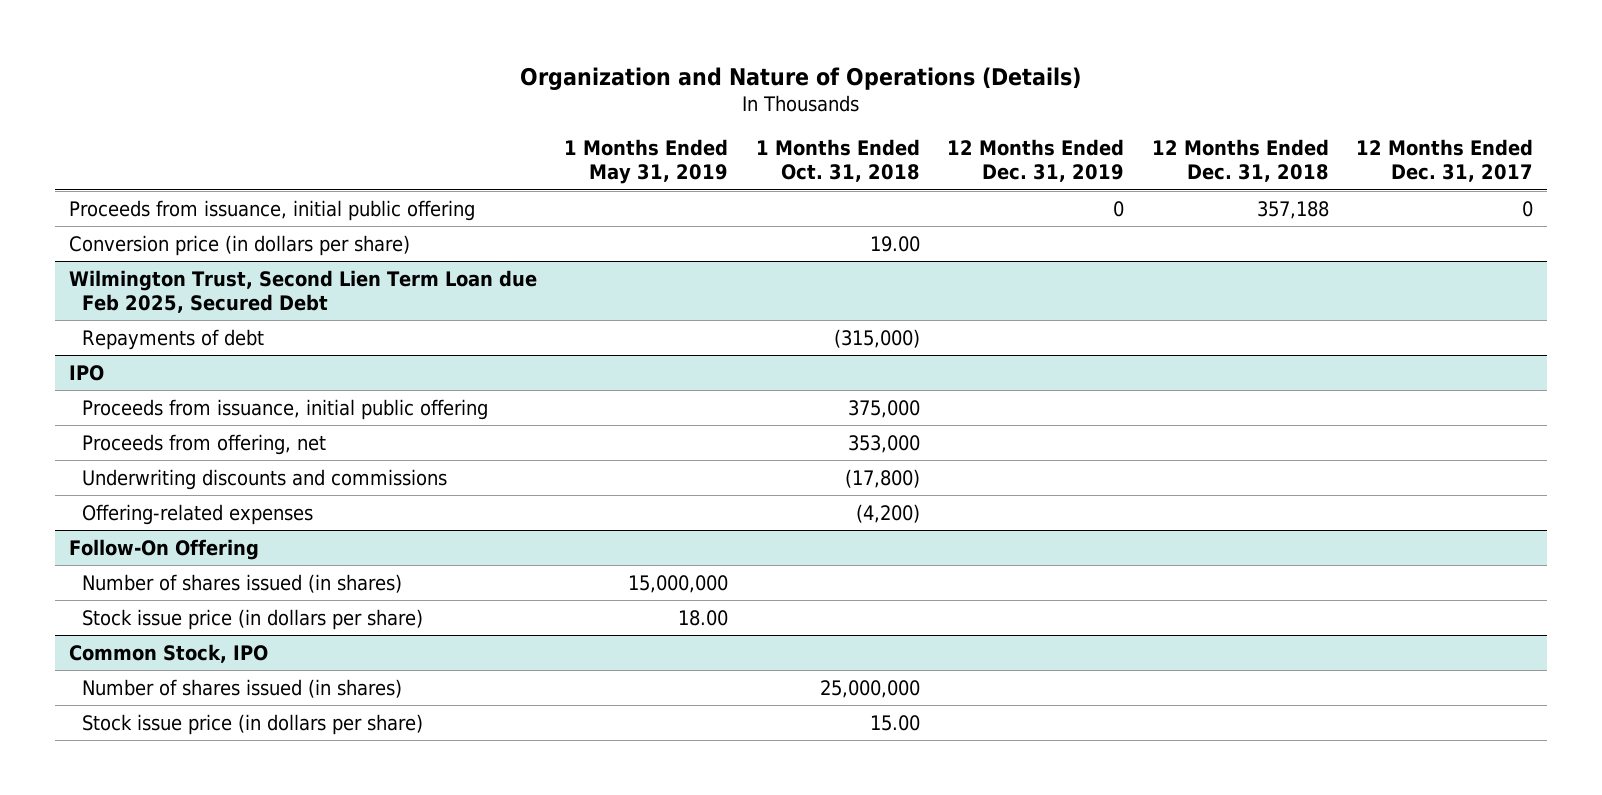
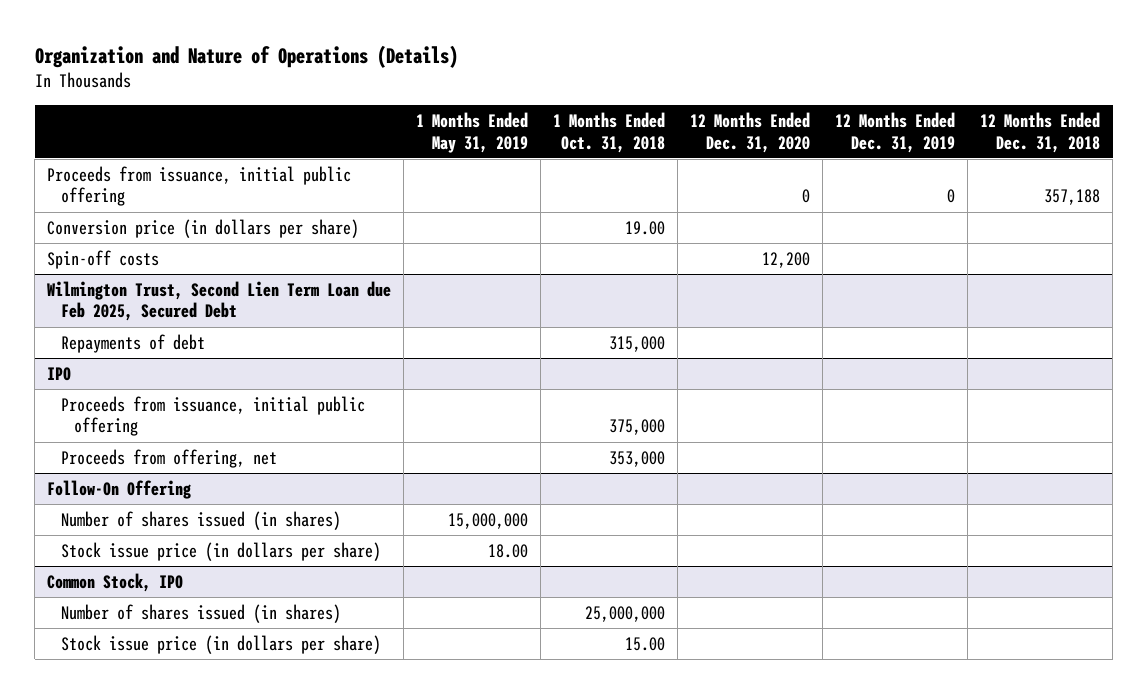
[1356,139,1534,183] 12 Months Ended Dec. 31, 2017 -> none
none -> [690,112,811,153] 12 Months Ended Dec. 31, 2020
none -> [47,249,160,269] Spin-off costs
[833,328,920,348] (315,000) -> [609,335,666,352] 315,000
[82,468,448,490] Underwriting discounts and commissions -> none
[82,503,314,525] Offering-related expenses -> none

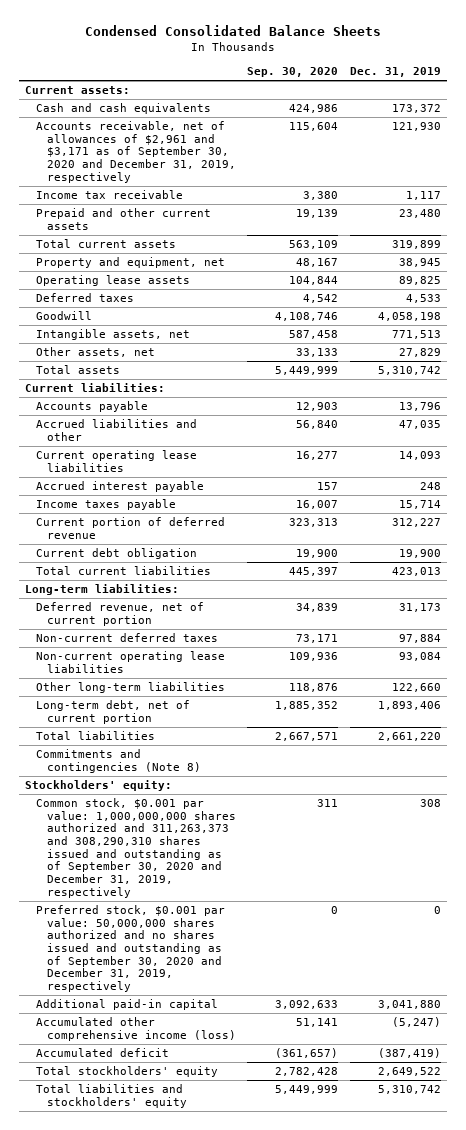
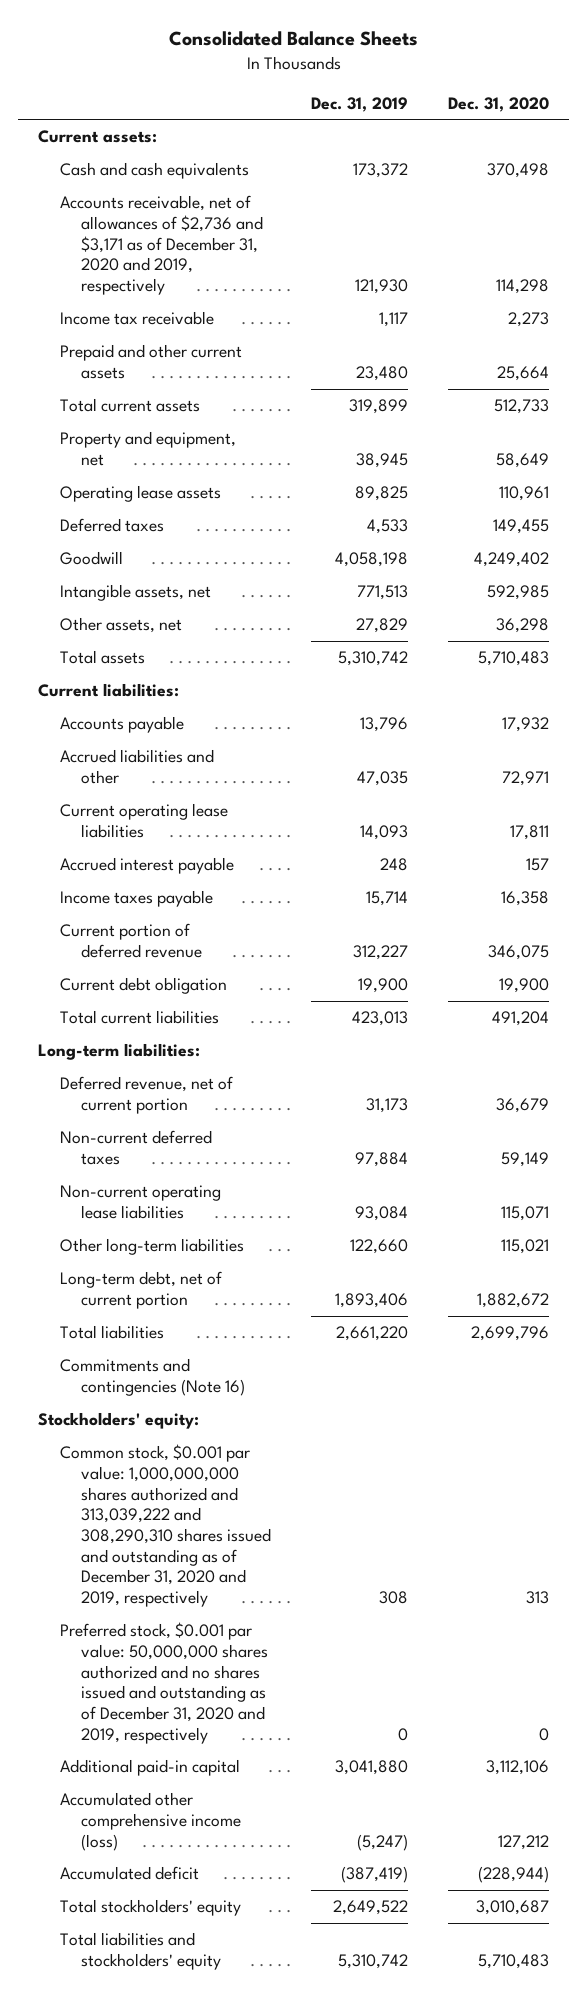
[84,25,381,37] Condensed Consolidated Balance Sheets -> [168,31,418,47] Consolidated Balance Sheets
[247,66,339,77] Sep. 30, 2020 -> none
none -> [448,96,550,112] Dec. 31, 2020
[35,121,236,183] Accounts receivable, net of allowances of $2,961 and $3,171 as of September 30, 2020 and December 31, 2019, respectively -> [59,195,264,295] Accounts receivable, net of allowances of $2,736 and $3,171 as of December 31, 2020 and 2019, respectively
[35,749,201,773] Commitments and contingencies (Note 8) -> [59,1358,246,1396] Commitments and contingencies (Note 16)
[35,798,236,898] Common stock, $0.001 par value: 1,000,000,000 shares authorized and 311,263,373 and 308,290,310 shares issued and outstanding as of September 30, 2020 and December 31, 2019, respectively -> [59,1444,272,1607] Common stock, $0.001 par value: 1,000,000,000 shares authorized and 313,039,222 and 308,290,310 shares issued and outstanding as of December 31, 2020 and 2019, respectively
[35,905,225,993] Preferred stock, $0.001 par value: 50,000,000 shares authorized and no shares issued and outstanding as of September 30, 2020 and December 31, 2019, respectively -> [59,1622,269,1744] Preferred stock, $0.001 par value: 50,000,000 shares authorized and no shares issued and outstanding as of December 31, 2020 and 2019, respectively

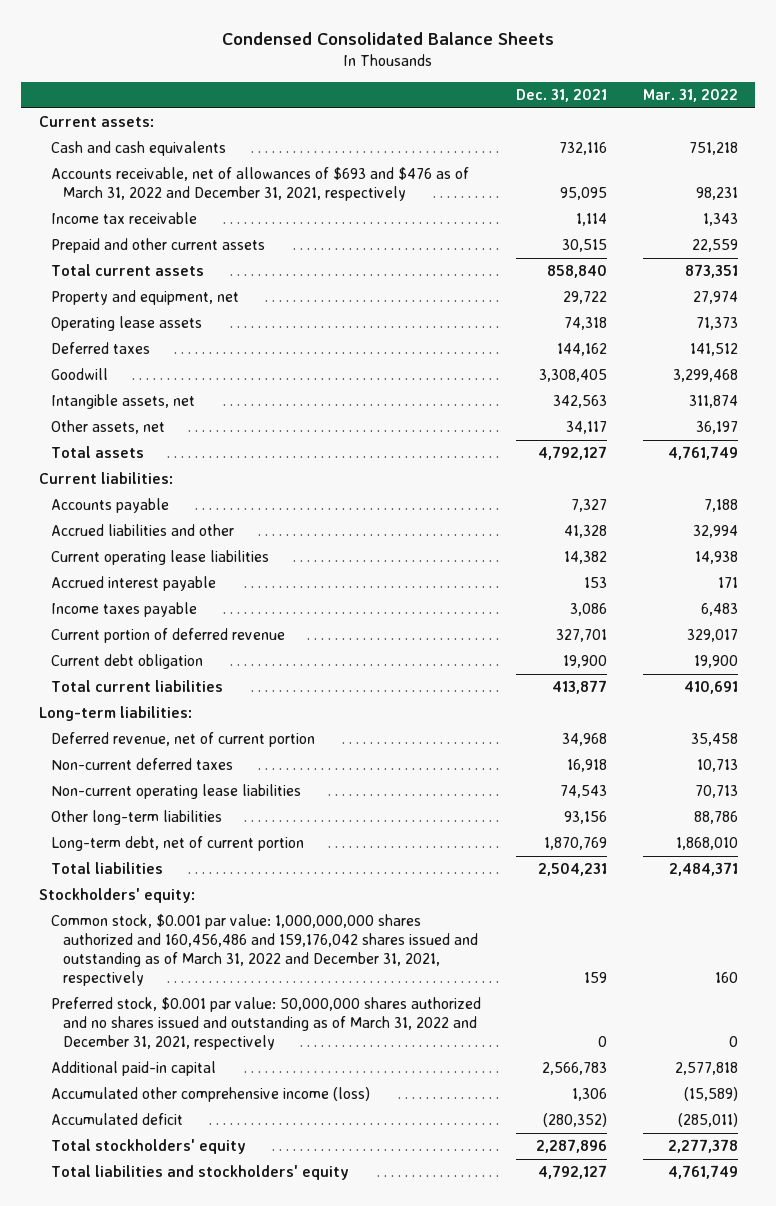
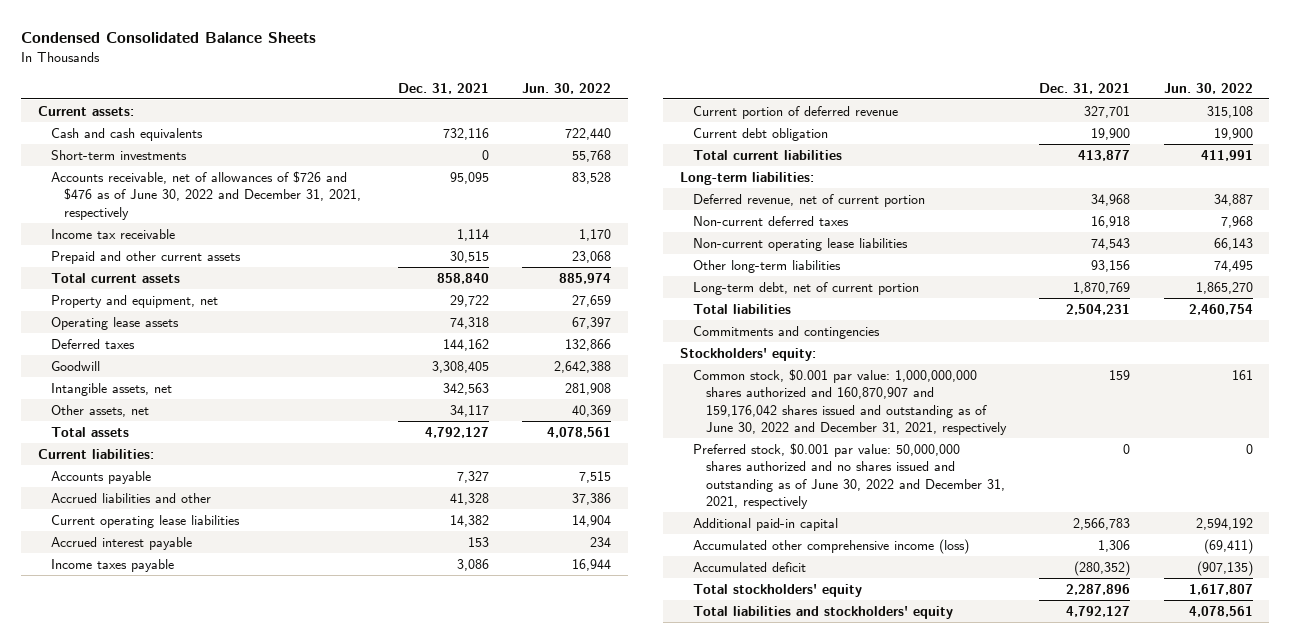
[642,89,738,103] Mar. 31, 2022 -> none
none -> [522,82,612,94] Jun. 30, 2022
none -> [51,149,188,160] Short-term investments
[50,167,469,202] Accounts receivable, net of allowances of $693 and $476 as of March 31, 2022 and December 31, 2021, respectively -> [51,170,362,220] Accounts receivable, net of allowances of $726 and $476 as of June 30, 2022 and December 31, 2021, respectively
none -> [692,325,880,339] Commitments and contingencies
[50,914,478,986] Common stock, $0.001 par value: 1,000,000,000 shares authorized and 160,456,486 and 159,176,042 shares issued and outstanding as of March 31, 2022 and December 31, 2021, respectively -> [692,368,1007,435] Common stock, $0.001 par value: 1,000,000,000 shares authorized and 160,870,907 and 159,176,042 shares issued and outstanding as of June 30, 2022 and December 31, 2021, respectively
[50,997,481,1051] Preferred stock, $0.001 par value: 50,000,000 shares authorized and no shares issued and outstanding as of March 31, 2022 and December 31, 2021, respectively -> [692,442,1005,509] Preferred stock, $0.001 par value: 50,000,000 shares authorized and no shares issued and outstanding as of June 30, 2022 and December 31, 2021, respectively

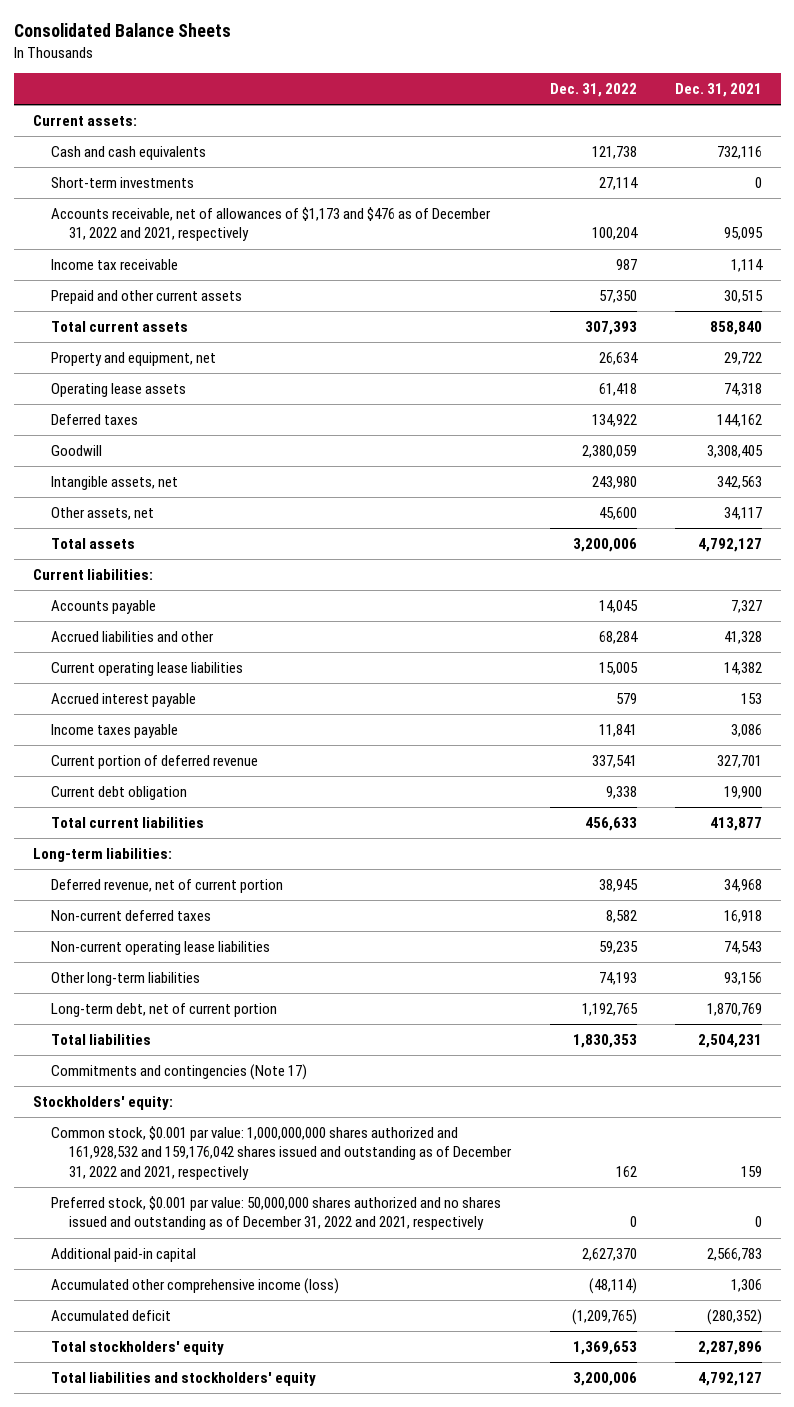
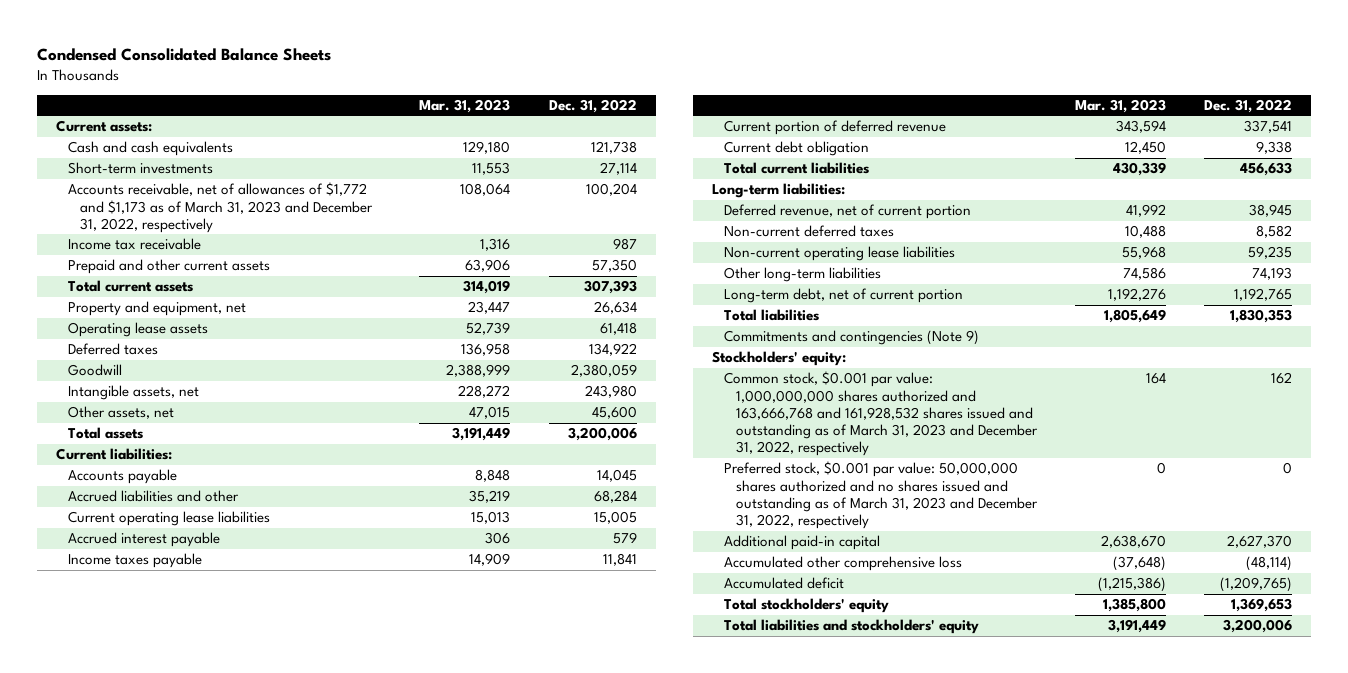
[13,23,231,38] Consolidated Balance Sheets -> [36,47,331,61] Condensed Consolidated Balance Sheets
[674,83,762,98] Dec. 31, 2021 -> none
none -> [419,98,511,113] Mar. 31, 2023
[51,207,492,242] Accounts receivable, net of allowances of $1,173 and $476 as of December 31, 2022 and 2021, respectively -> [68,182,373,233] Accounts receivable, net of allowances of $1,772 and $1,173 as of March 31, 2023 and December 31, 2022, respectively
[51,1064,308,1081] Commitments and contingencies (Note 17) -> [723,330,979,346] Commitments and contingencies (Note 9)
[51,1126,513,1180] Common stock, $0.001 par value: 1,000,000,000 shares authorized and 161,928,532 and 159,176,042 shares issued and outstanding as of December 31, 2022 and 2021, respectively -> [723,371,1038,457] Common stock, $0.001 par value: 1,000,000,000 shares authorized and 163,666,768 and 161,928,532 shares issued and outstanding as of March 31, 2023 and December 31, 2022, respectively
[51,1196,502,1231] Preferred stock, $0.001 par value: 50,000,000 shares authorized and no shares issued and outstanding as of December 31, 2022 and 2021, respectively -> [723,461,1038,529] Preferred stock, $0.001 par value: 50,000,000 shares authorized and no shares issued and outstanding as of March 31, 2023 and December 31, 2022, respectively
[51,1278,340,1295] Accumulated other comprehensive income (loss) -> [723,556,962,572] Accumulated other comprehensive loss

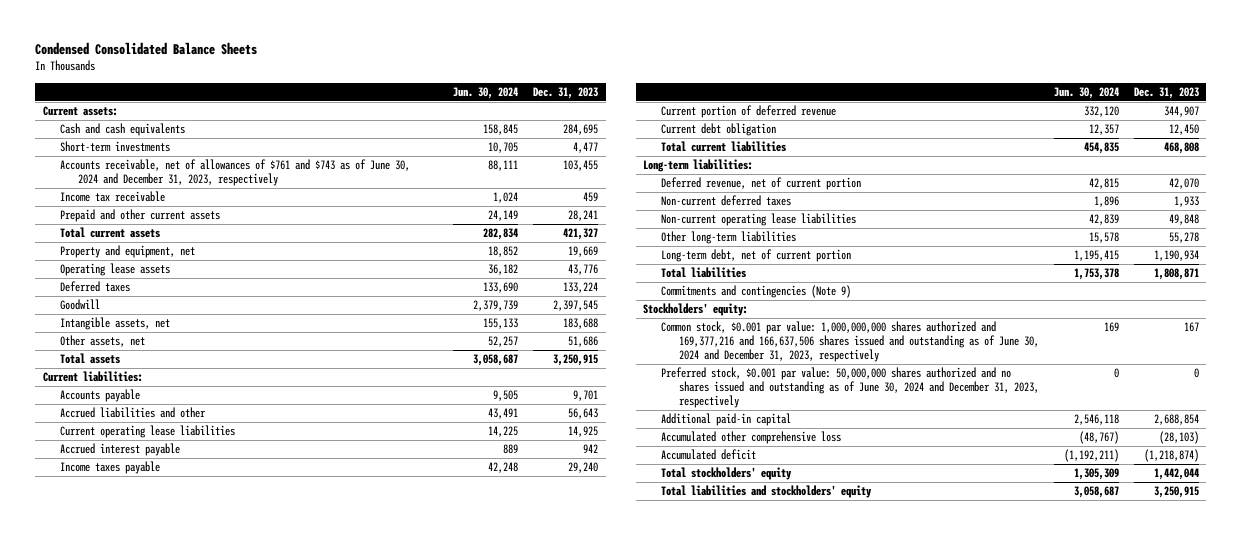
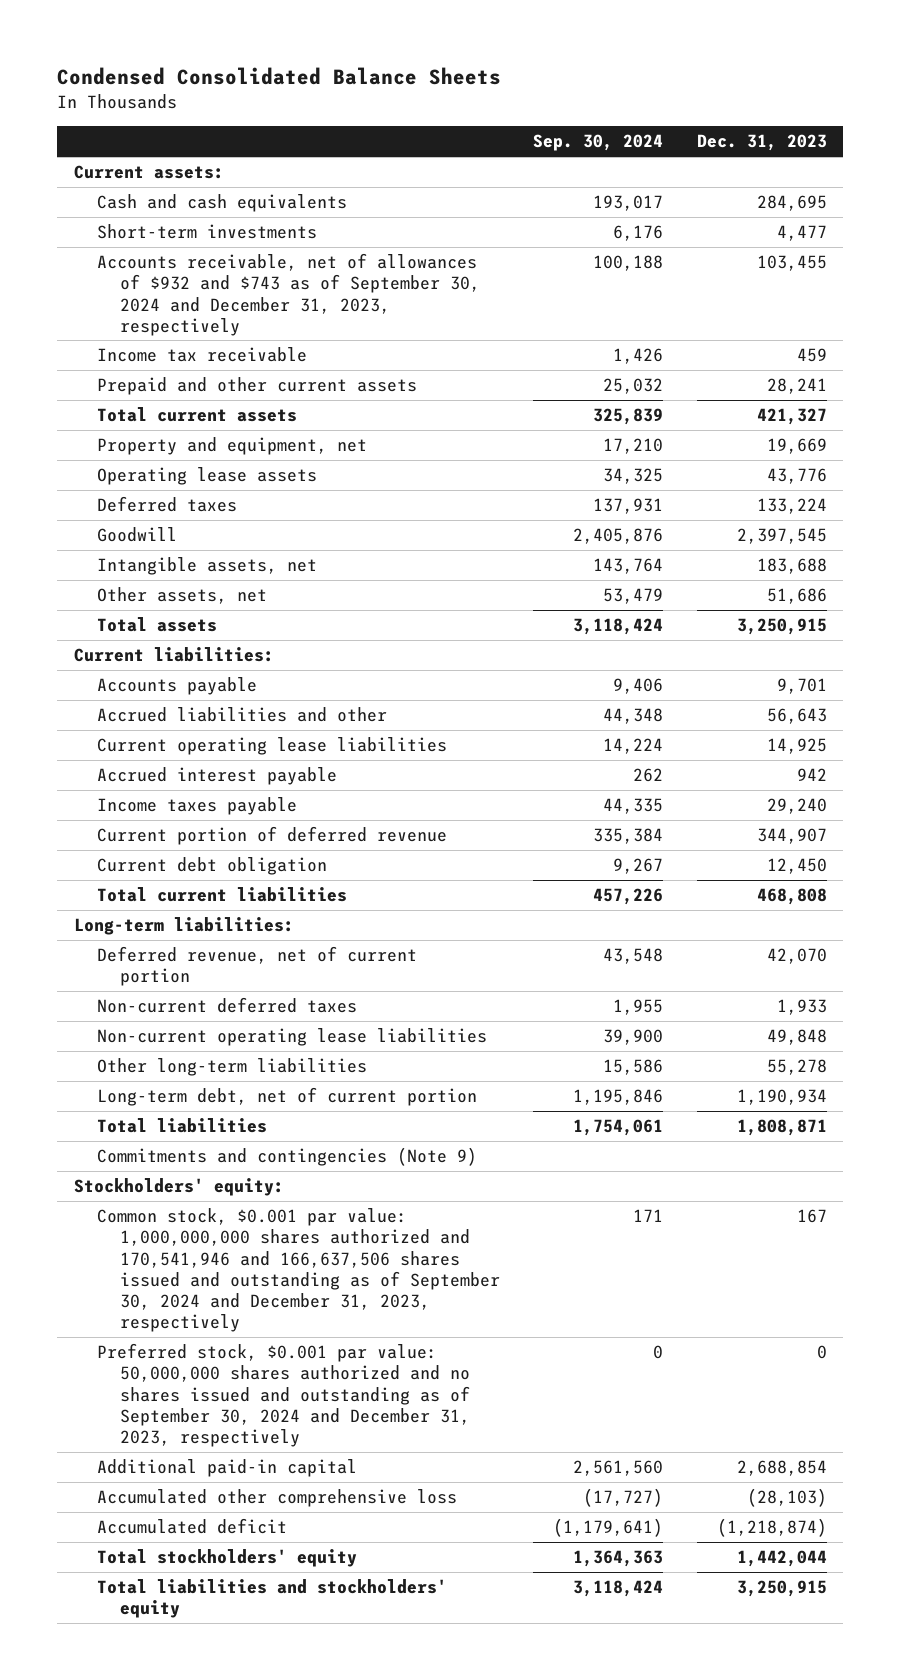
[452,86,518,99] Jun. 30, 2024 -> none
none -> [533,134,664,152] Sep. 30, 2024
[60,159,411,187] Accounts receivable, net of allowances of $761 and $743 as of June 30, 2024 and December 31, 2023, respectively -> [96,253,480,336] Accounts receivable, net of allowances of $932 and $743 as of September 30, 2024 and December 31, 2023, respectively
[660,321,1039,363] Common stock, $0.001 par value: 1,000,000,000 shares authorized and 169,377,216 and 166,637,506 shares issued and outstanding as of June 30, 2024 and December 31, 2023, respectively -> [96,1208,500,1333] Common stock, $0.001 par value: 1,000,000,000 shares authorized and 170,541,946 and 166,637,506 shares issued and outstanding as of September 30, 2024 and December 31, 2023, respectively
[660,367,1039,409] Preferred stock, $0.001 par value: 50,000,000 shares authorized and no shares issued and outstanding as of June 30, 2024 and December 31, 2023, respectively -> [96,1343,470,1447] Preferred stock, $0.001 par value: 50,000,000 shares authorized and no shares issued and outstanding as of September 30, 2024 and December 31, 2023, respectively

